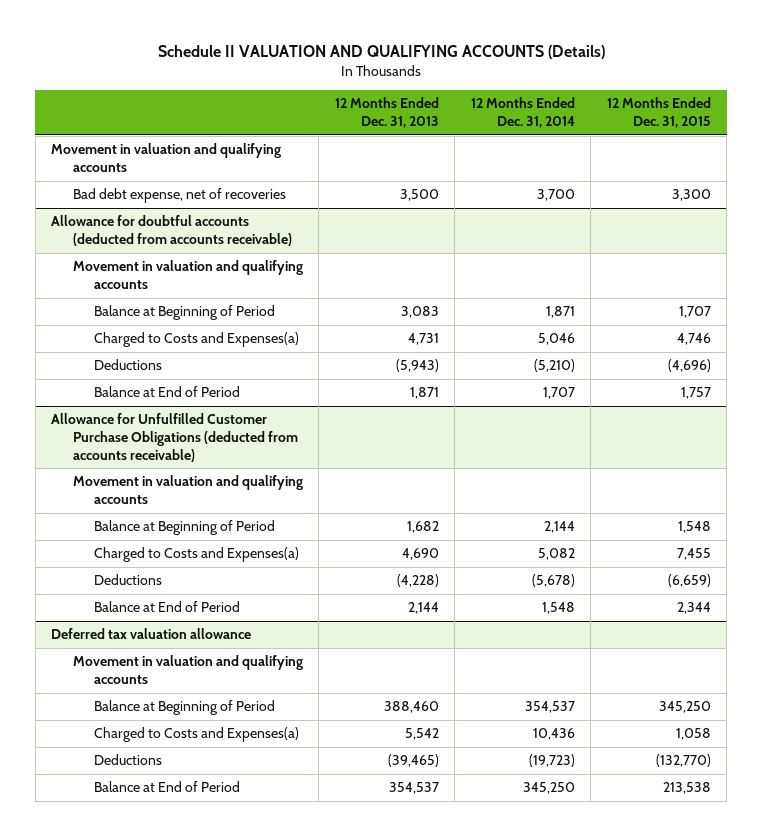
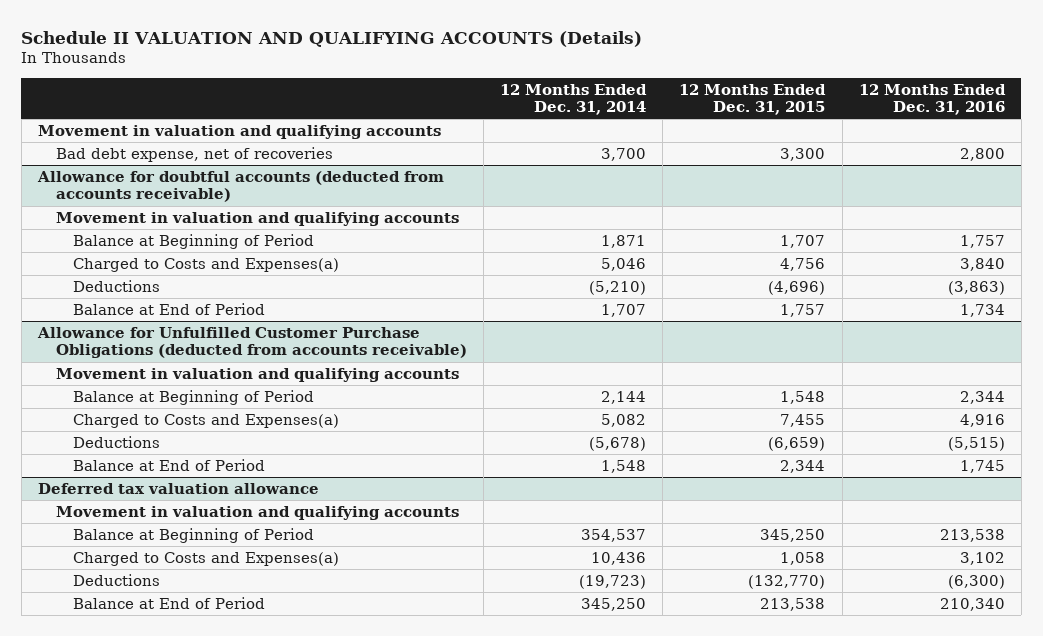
[334,97,439,129] 12 Months Ended Dec. 31, 2013 -> none
none -> [858,83,1006,116] 12 Months Ended Dec. 31, 2016
[676,333,711,346] 4,746 -> [780,257,826,271] 4,756

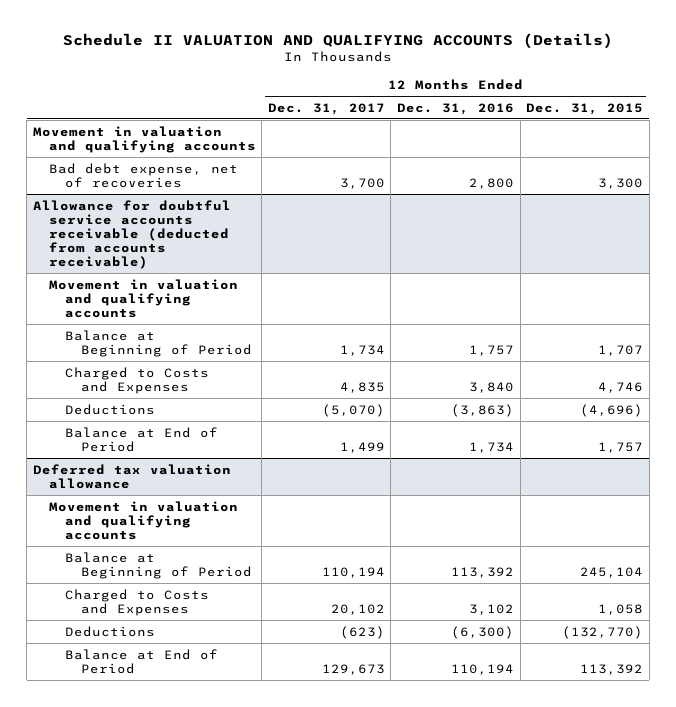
[500,83,648,116] 12 Months Ended Dec. 31, 2014 -> none
none -> [267,102,385,115] Dec. 31, 2017
[37,170,445,203] Allowance for doubtful accounts (deducted from accounts receivable) -> [32,199,231,270] Allowance for doubtful service accounts receivable (deducted from accounts receivable)
[73,257,340,272] Charged to Costs and Expenses(a) -> [64,366,209,394] Charged to Costs and Expenses
[780,257,826,271] 4,756 -> [598,381,644,393] 4,746
[37,326,467,359] Allowance for Unfulfilled Customer Purchase Obligations (deducted from accounts receivable) -> none
[55,367,459,382] Movement in valuation and qualifying accounts -> none
[73,389,315,405] Balance at Beginning of Period -> none
[73,413,340,428] Charged to Costs and Expenses(a) -> none
[73,435,161,448] Deductions -> none
[73,458,266,471] Balance at End of Period -> none
[760,528,826,542] 345,250 -> [580,566,644,578] 245,104
[939,528,1005,542] 213,538 -> [451,566,515,578] 113,392
[73,551,340,566] Charged to Costs and Expenses(a) -> [64,588,209,616] Charged to Costs and Expenses
[760,597,826,611] 213,538 -> [580,663,644,675] 113,392
[939,597,1005,611] 210,340 -> [451,663,515,675] 110,194

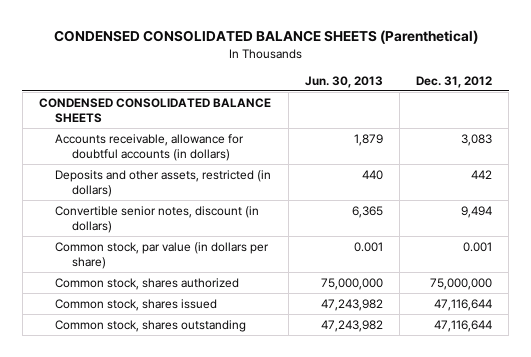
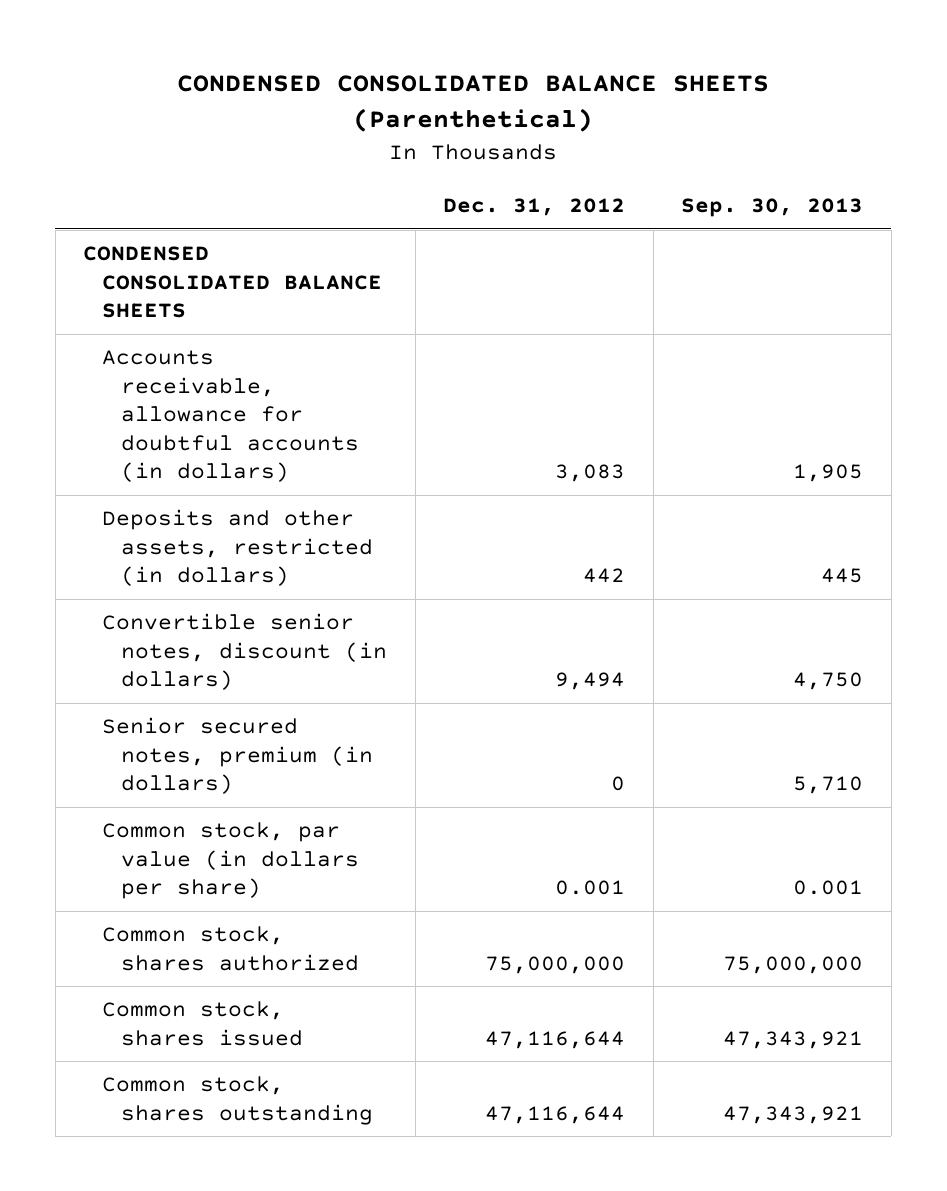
[304,75,383,88] Jun. 30, 2013 -> none
none -> [681,198,864,218] Sep. 30, 2013
none -> [102,717,374,795] Senior secured notes, premium (in dollars)

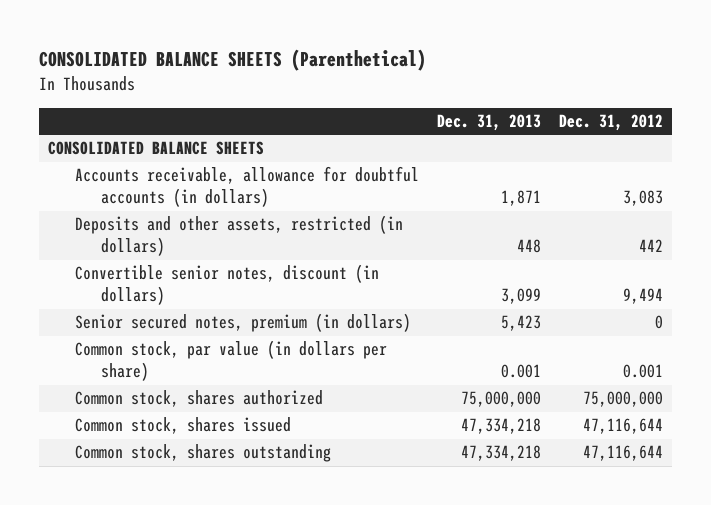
[177,75,770,133] CONDENSED CONSOLIDATED BALANCE SHEETS (Parenthetical) -> [38,49,426,72] CONSOLIDATED BALANCE SHEETS (Parenthetical)
[681,198,864,218] Sep. 30, 2013 -> none
none -> [436,114,541,132] Dec. 31, 2013
[83,246,383,319] CONDENSED CONSOLIDATED BALANCE SHEETS -> [47,141,264,156] CONSOLIDATED BALANCE SHEETS

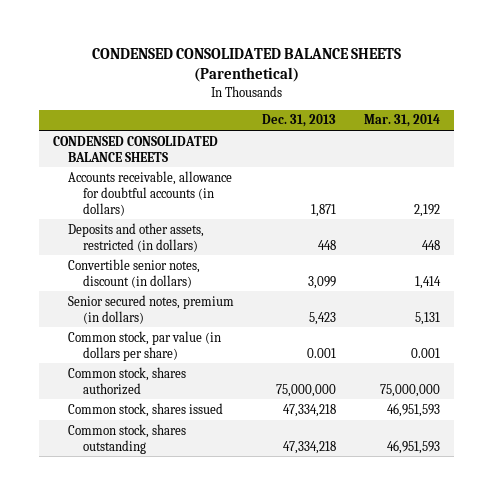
[38,49,426,72] CONSOLIDATED BALANCE SHEETS (Parenthetical) -> [91,47,401,83] CONDENSED CONSOLIDATED BALANCE SHEETS (Parenthetical)
[558,114,663,132] Dec. 31, 2012 -> none
none -> [364,114,441,128] Mar. 31, 2014
[47,141,264,156] CONSOLIDATED BALANCE SHEETS -> [52,135,218,162] CONDENSED CONSOLIDATED BALANCE SHEETS

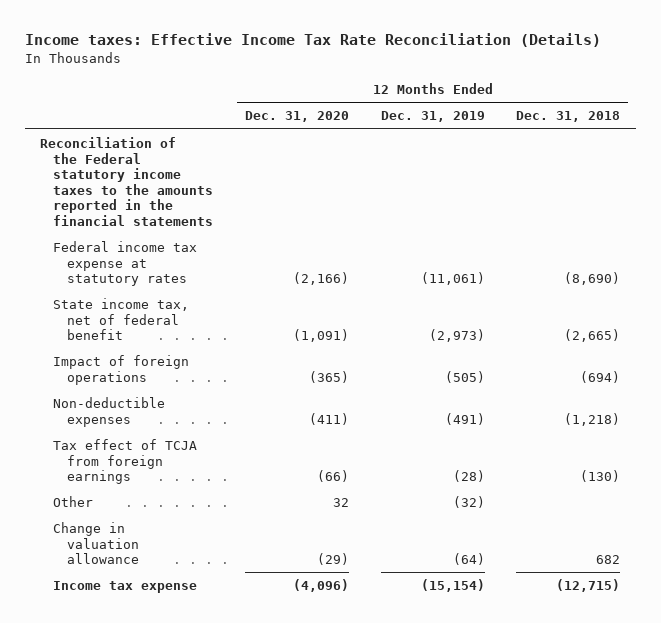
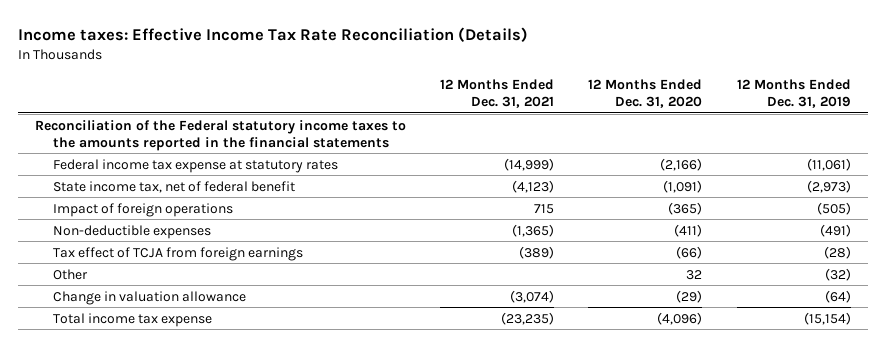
[516,111,621,123] Dec. 31, 2018 -> none
none -> [440,79,555,109] 12 Months Ended Dec. 31, 2021
[53,580,198,593] Income tax expense -> [52,312,212,327] Total income tax expense

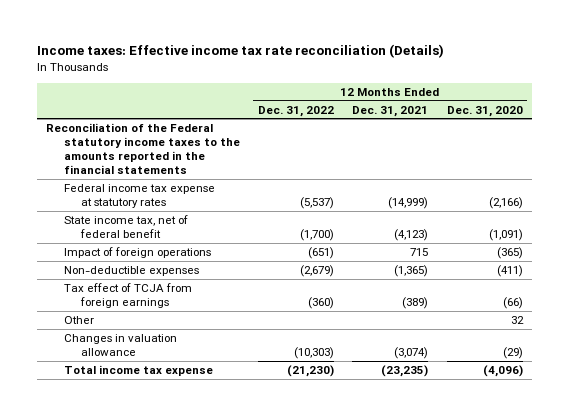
[18,27,529,43] Income taxes: Effective Income Tax Rate Reconciliation (Details) -> [37,44,445,59] Income taxes: Effective income tax rate reconciliation (Details)
[736,79,851,109] 12 Months Ended Dec. 31, 2019 -> none
none -> [257,105,334,117] Dec. 31, 2022
[52,290,246,305] Change in valuation allowance -> [63,333,177,356] Changes in valuation allowance

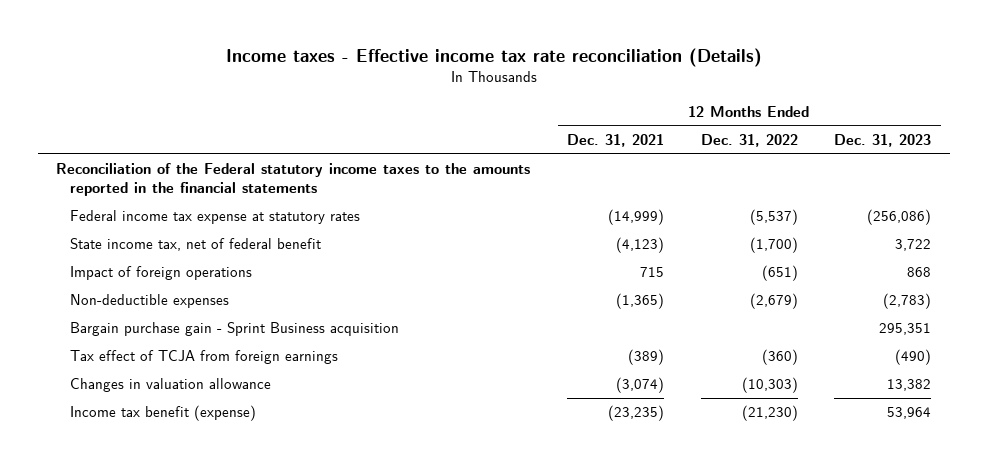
[37,44,445,59] Income taxes: Effective income tax rate reconciliation (Details) -> [225,47,762,67] Income taxes - Effective income tax rate reconciliation (Details)
[446,105,523,117] Dec. 31, 2020 -> none
none -> [834,134,932,148] Dec. 31, 2023
none -> [69,322,399,337] Bargain purchase gain - Sprint Business acquisition
[63,315,94,324] Other -> none
[63,364,213,376] Total income tax expense -> [69,405,256,422] Income tax benefit (expense)

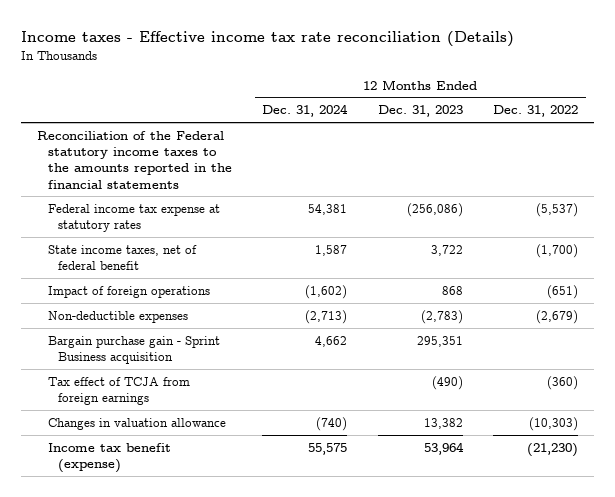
[567,134,665,148] Dec. 31, 2021 -> none
none -> [262,104,349,118] Dec. 31, 2024
[69,238,321,252] State income tax, net of federal benefit -> [47,244,197,271] State income taxes, net of federal benefit

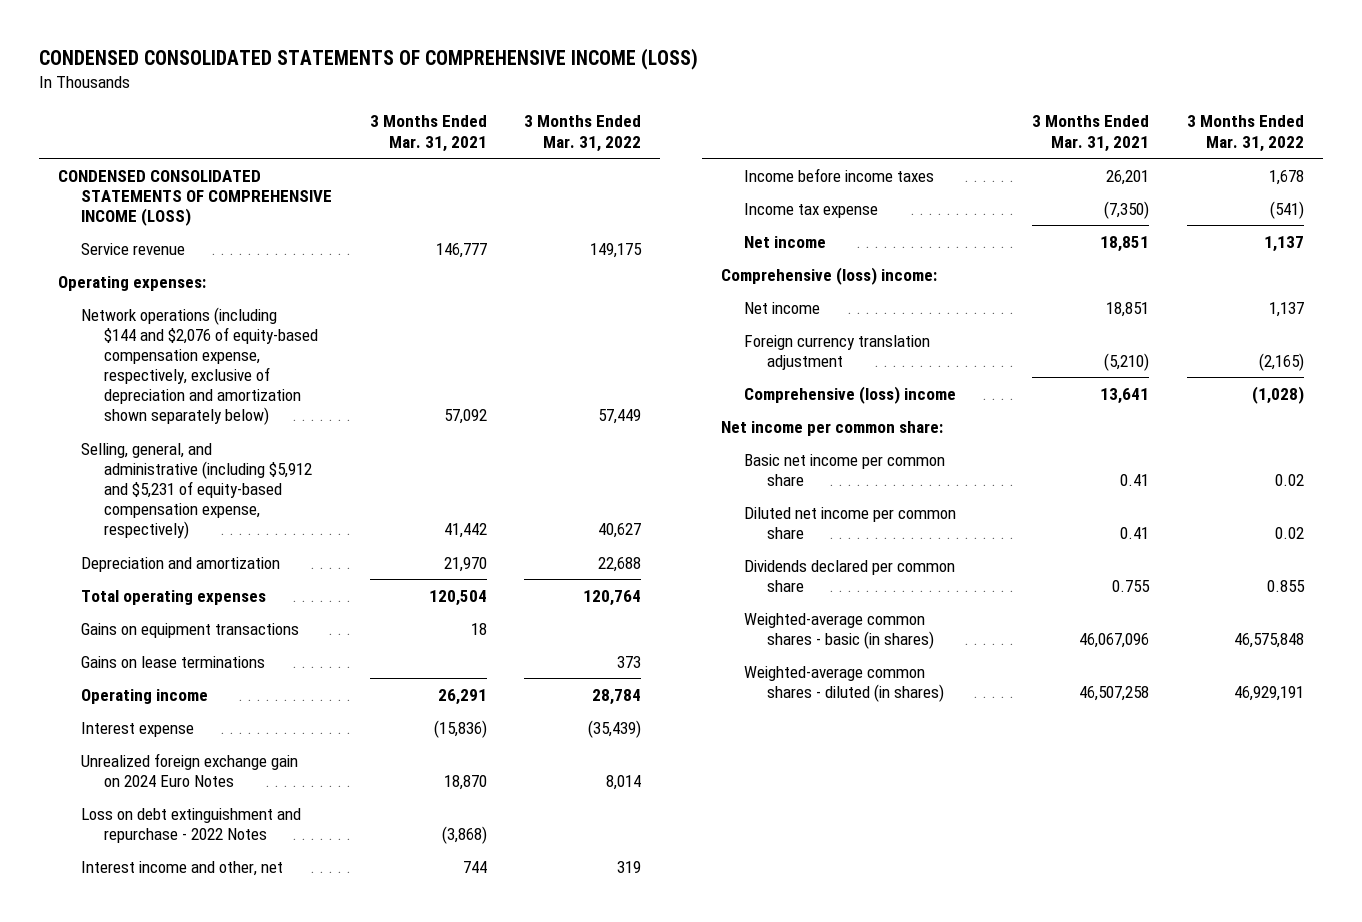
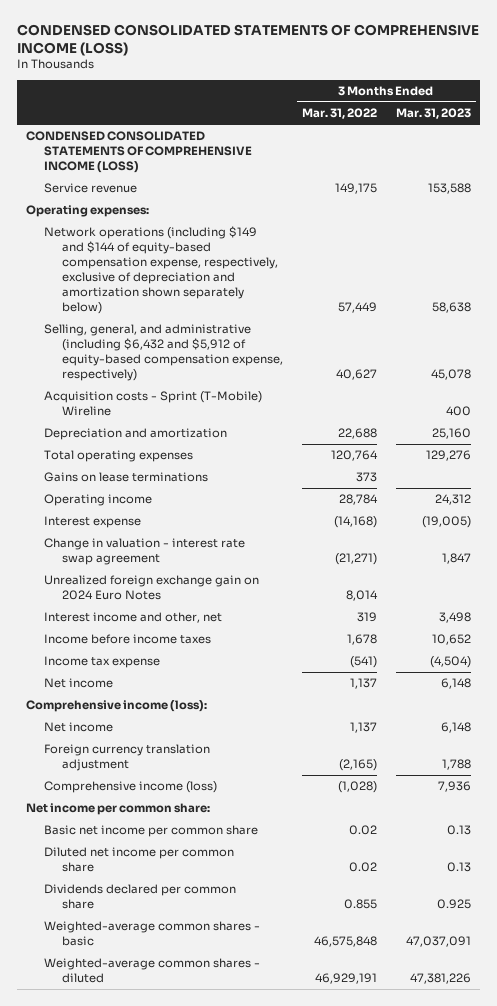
[369,115,487,152] 3 Months Ended Mar. 31, 2021 -> none
none -> [395,108,471,120] Mar. 31, 2023
[81,306,319,426] Network operations (including $144 and $2,076 of equity-based compensation expense, respectively, exclusive of depreciation and amortization shown separately below) -> [44,226,278,314] Network operations (including $149 and $144 of equity-based compensation expense, respectively, exclusive of depreciation and amortization shown separately below)
[81,442,313,540] Selling, general, and administrative (including $5,912 and $5,231 of equity-based compensation expense, respectively) -> [44,324,283,381] Selling, general, and administrative (including $6,432 and $5,912 of equity-based compensation expense, respectively)
none -> [44,391,263,417] Acquisition costs - Sprint (T-Mobile) Wireline
[81,622,300,638] Gains on equipment transactions -> none
[588,719,642,738] (35,439) -> [333,516,377,529] (14,168)
none -> [44,538,246,566] Change in valuation - interest rate swap agreement
[81,807,302,843] Loss on debt extinguishment and repurchase - 2022 Notes -> none
[720,266,937,285] Comprehensive (loss) income: -> [26,700,208,713] Comprehensive income (loss):
[743,385,956,404] Comprehensive (loss) income -> [44,781,218,794] Comprehensive income (loss)
[743,612,934,649] Weighted-average common shares - basic (in shares) -> [44,921,261,947] Weighted-average common shares - basic
[743,665,944,702] Weighted-average common shares - diluted (in shares) -> [44,958,261,984] Weighted-average common shares - diluted

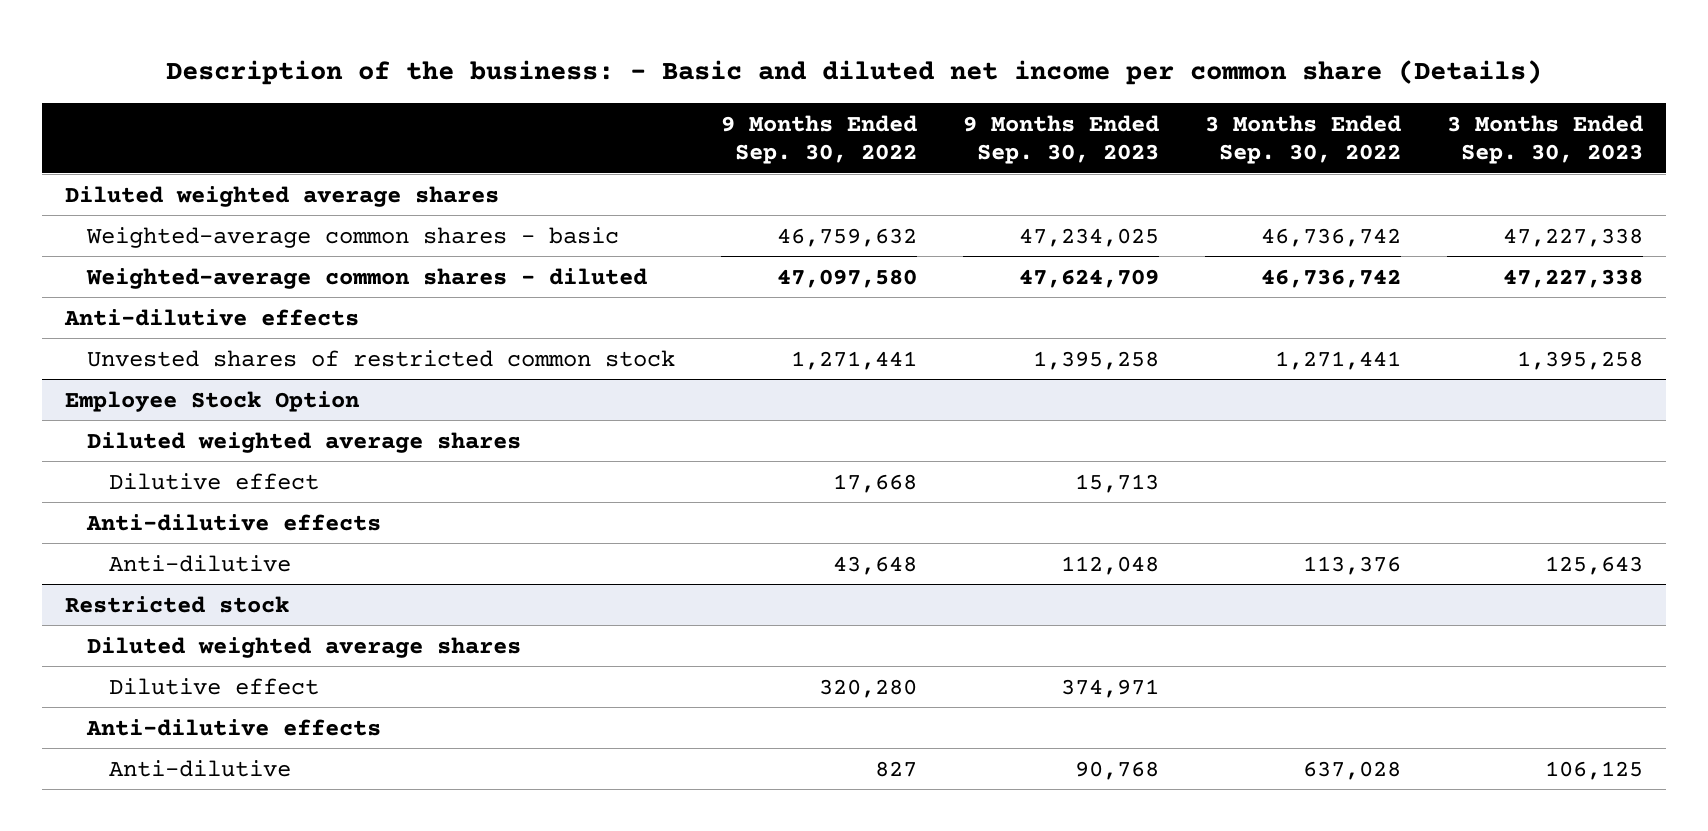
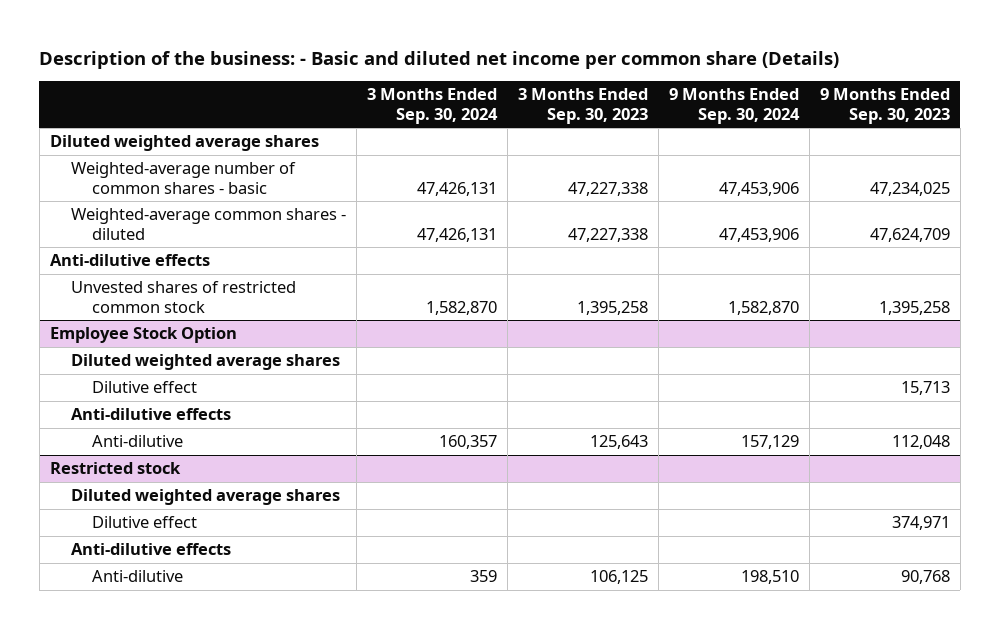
[720,114,917,164] 9 Months Ended Sep. 30, 2022 -> none
[1204,114,1401,164] 3 Months Ended Sep. 30, 2022 -> none
none -> [366,88,498,124] 3 Months Ended Sep. 30, 2024
none -> [668,88,800,124] 9 Months Ended Sep. 30, 2024
[85,226,619,248] Weighted-average common shares - basic -> [71,162,297,194] Weighted-average number of common shares - basic

